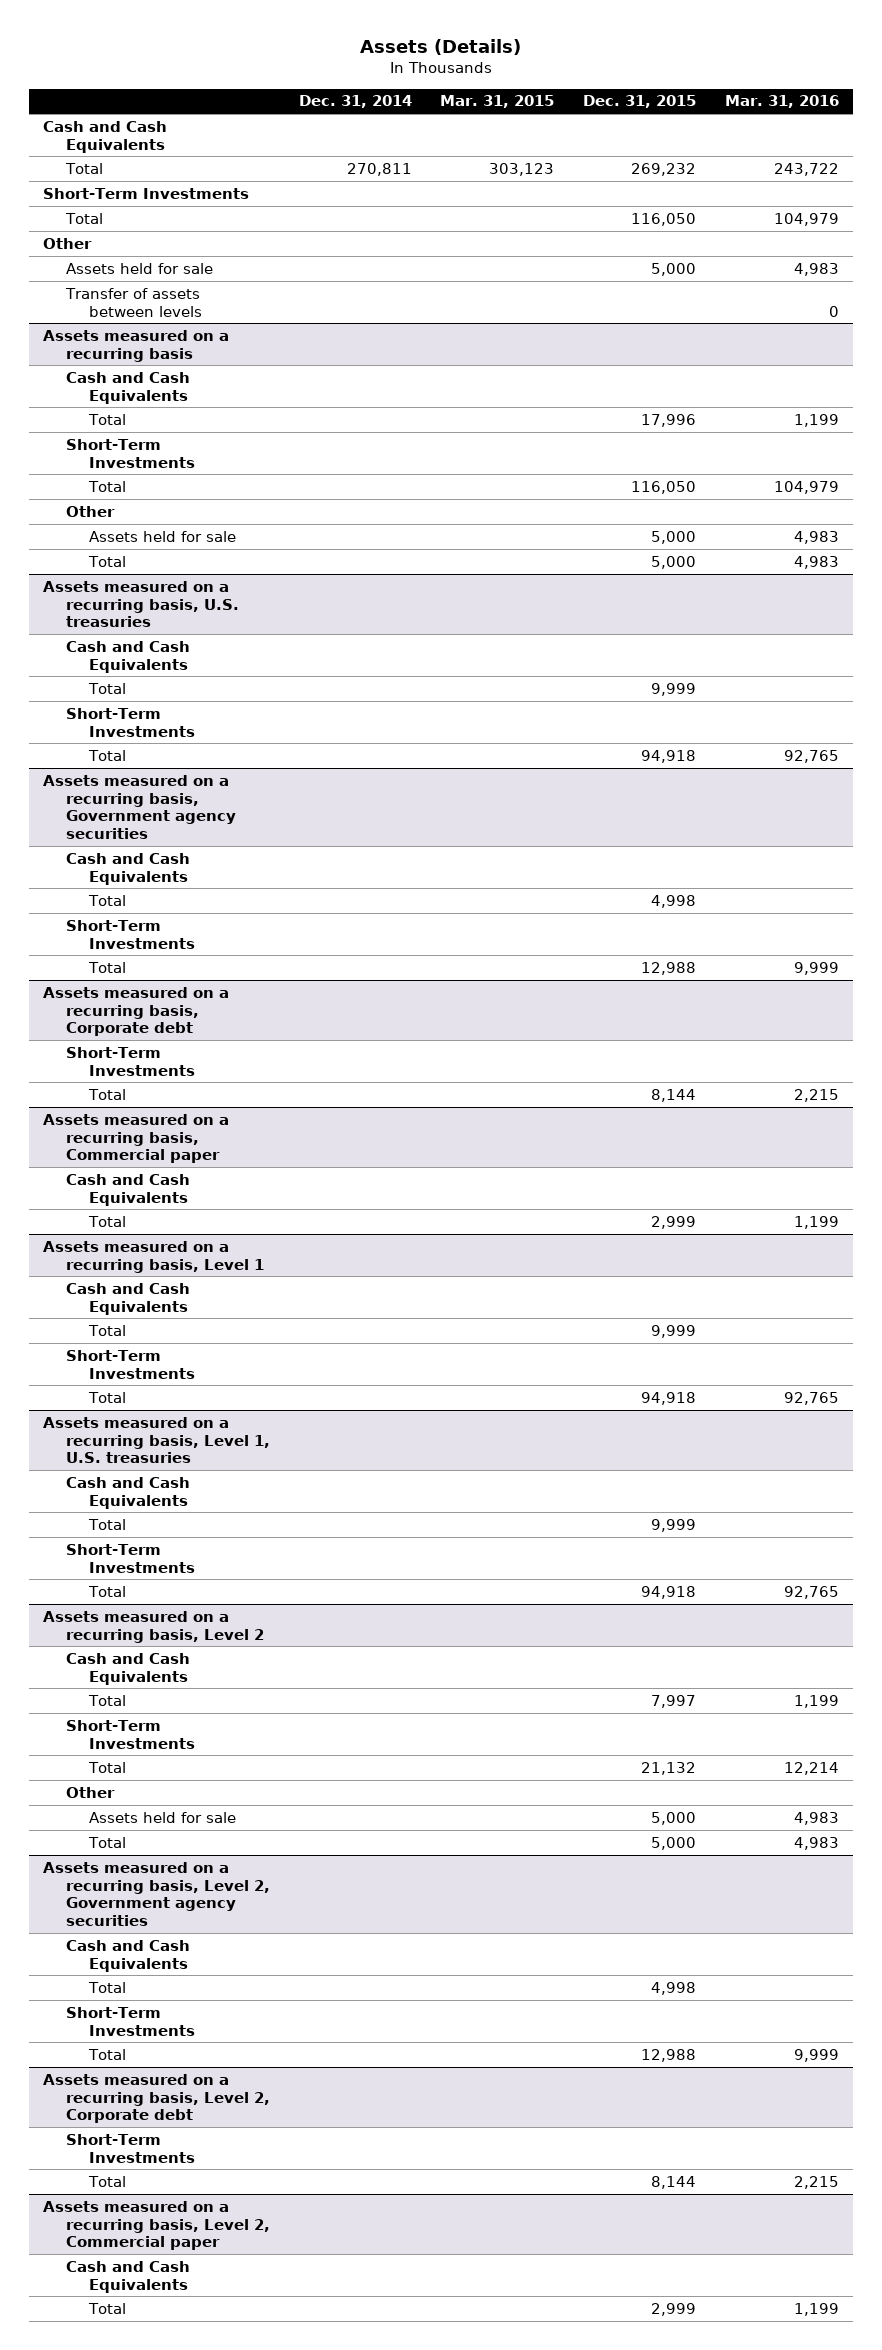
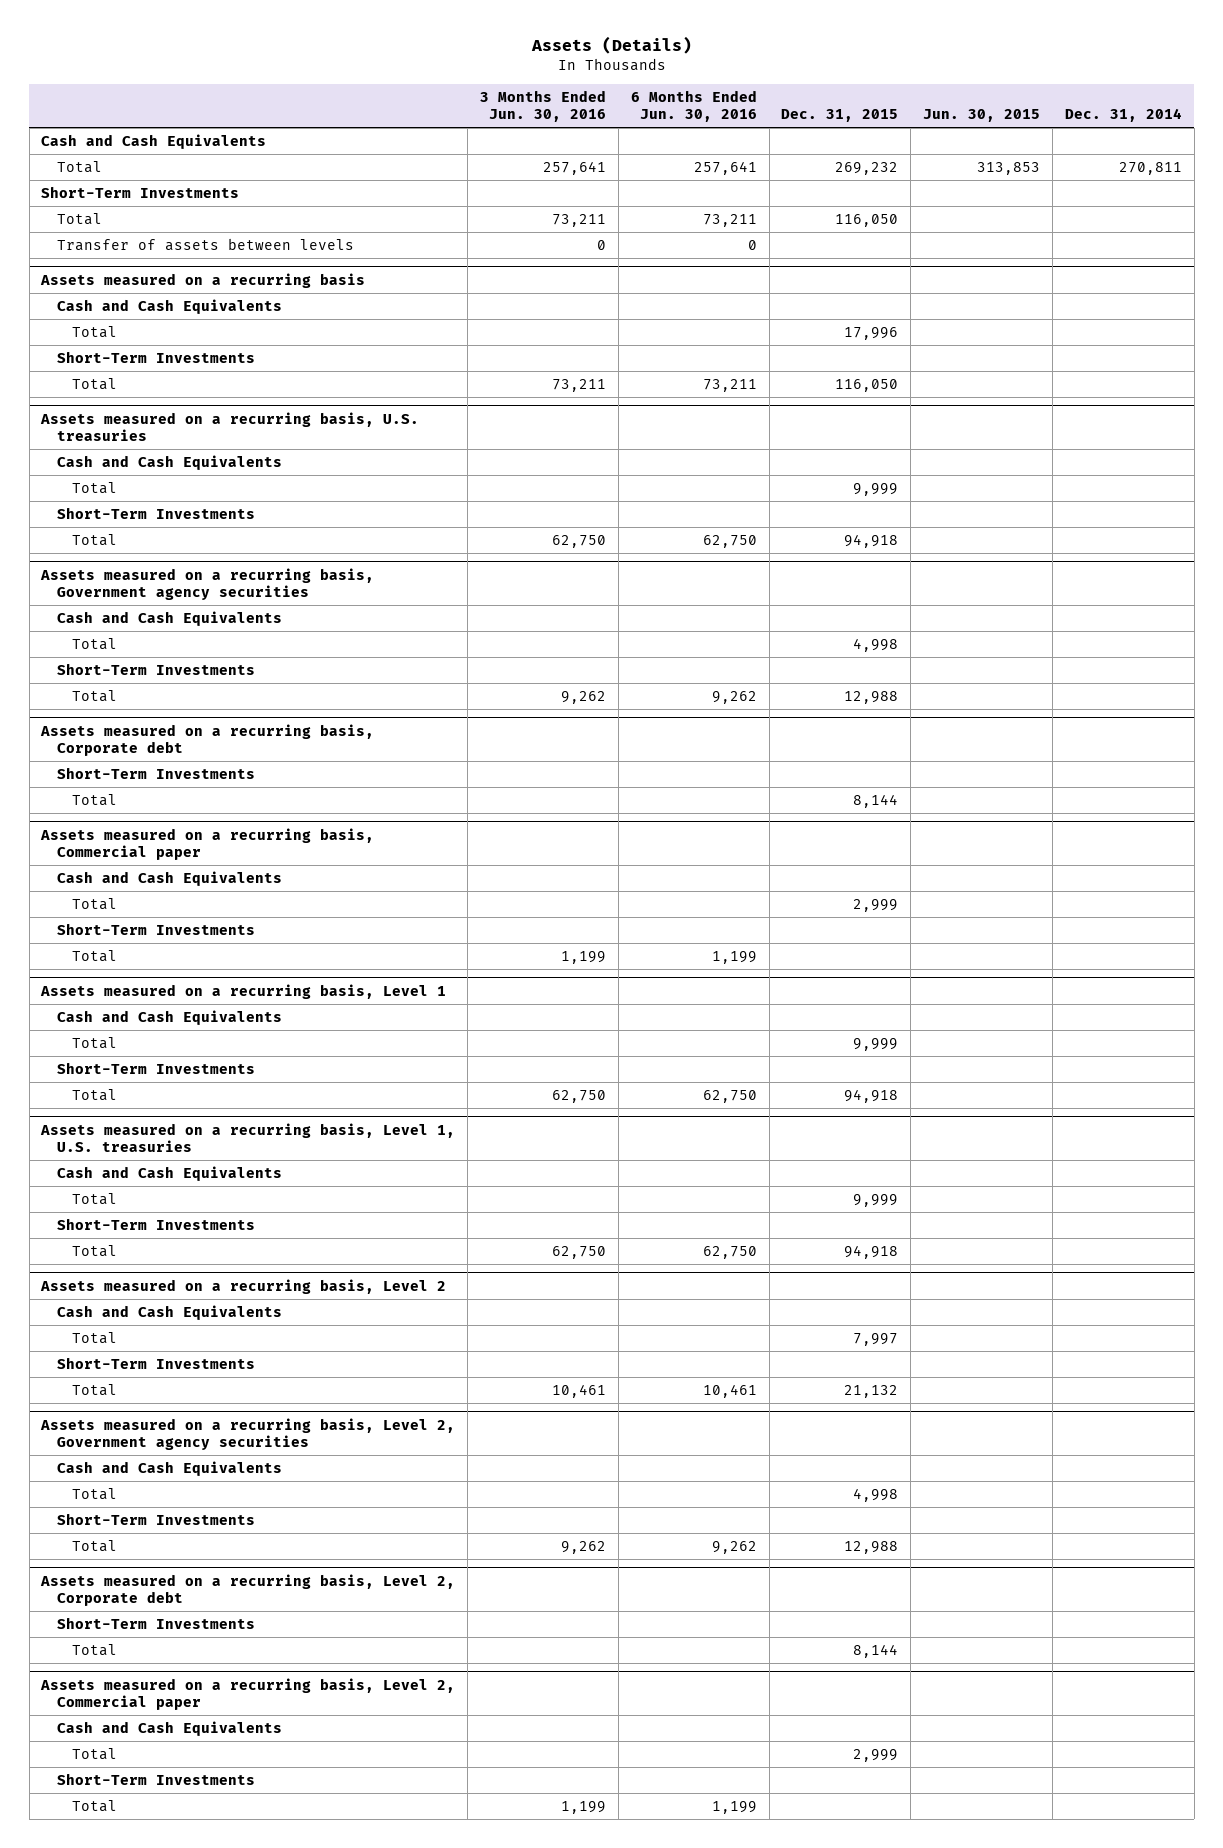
[440,95,555,109] Mar. 31, 2015 -> none
[724,95,839,109] Mar. 31, 2016 -> none
none -> [480,89,607,122] 3 Months Ended Jun. 30, 2016
none -> [630,89,757,122] 6 Months Ended Jun. 30, 2016
none -> [923,108,1041,122] Jun. 30, 2015
[43,237,93,249] Other -> none
[66,262,214,274] Assets held for sale -> none
[66,505,116,517] Other -> none
[89,530,237,542] Assets held for sale -> none
[88,555,127,567] Total -> none
none -> [56,923,255,936] Short-Term Investments
none -> [72,950,118,963] Total
[66,1786,116,1798] Other -> none
[89,1811,237,1823] Assets held for sale -> none
[88,1836,127,1848] Total -> none
none -> [56,1773,255,1786] Short-Term Investments
none -> [72,1800,118,1813] Total

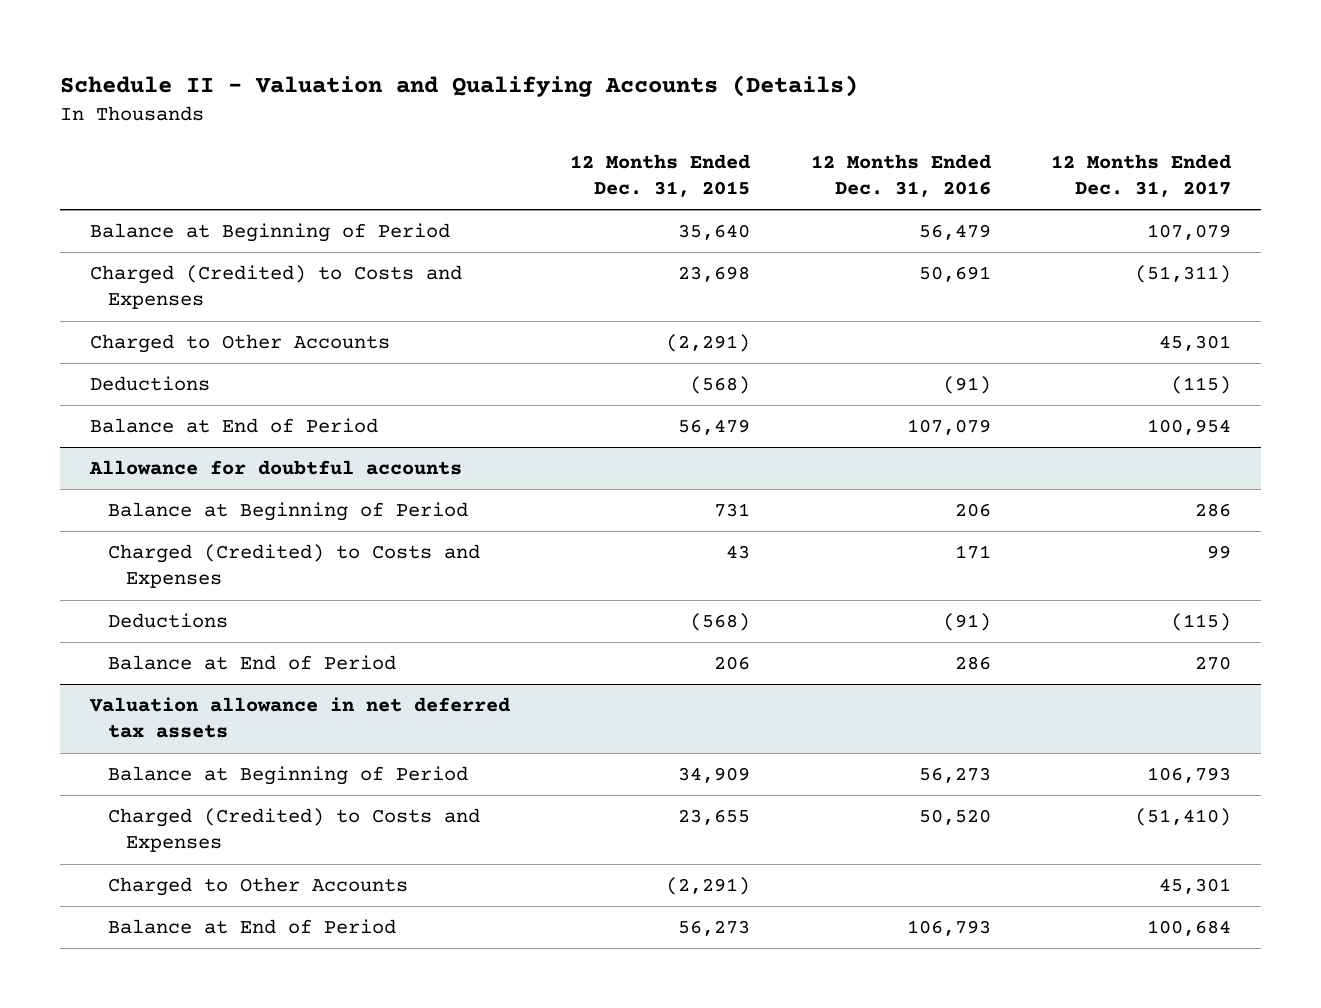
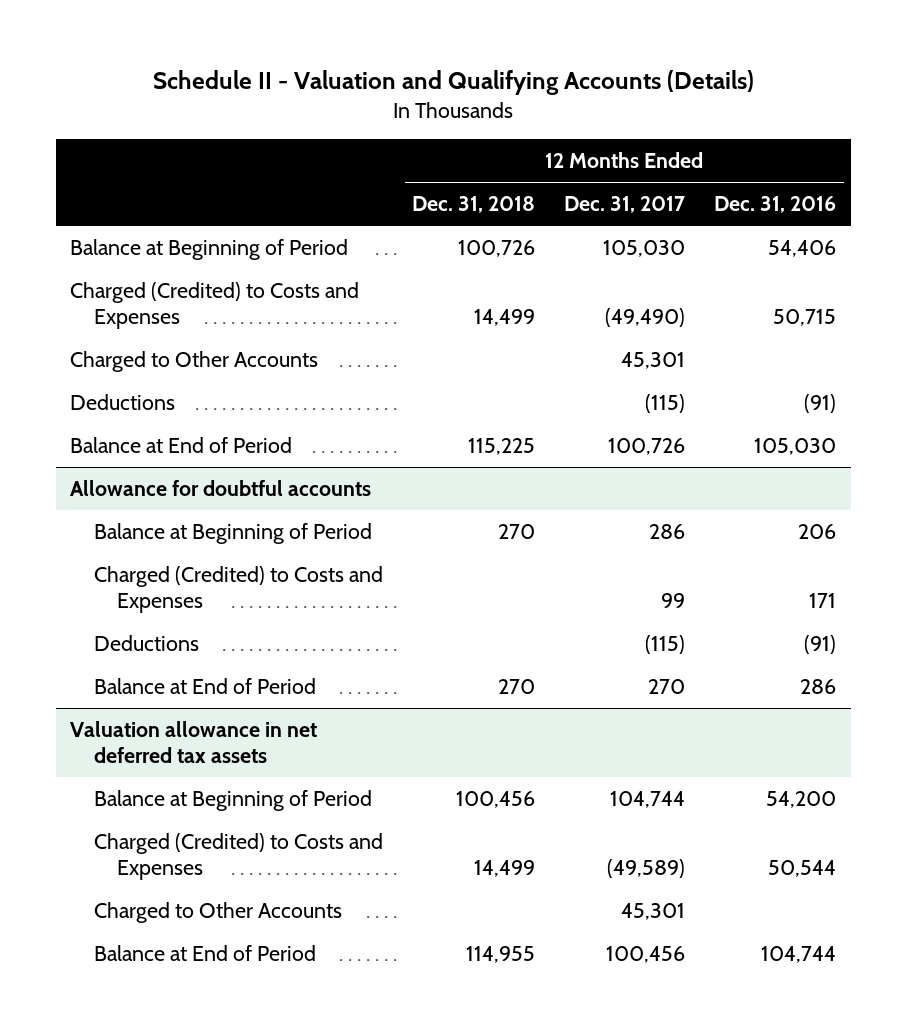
[570,154,751,198] 12 Months Ended Dec. 31, 2015 -> none
none -> [412,196,536,214] Dec. 31, 2018
[918,224,991,241] 56,479 -> [768,239,837,257] 54,406
[1146,224,1231,241] 107,079 -> [603,239,686,257] 105,030
[918,266,991,283] 50,691 -> [773,309,837,327] 50,715
[1134,265,1231,284] (51,311) -> [605,308,686,328] (49,490)
[906,419,991,436] 107,079 -> [754,437,837,455] 105,030
[1146,419,1231,436] 100,954 -> [608,437,686,455] 100,726
[918,767,991,784] 56,273 -> [766,790,837,808] 54,200
[1146,767,1231,784] 106,793 -> [610,790,686,808] 104,744
[918,809,991,826] 50,520 -> [768,860,837,878] 50,544
[1134,808,1231,827] (51,410) -> [607,859,686,879] (49,589)
[906,920,991,937] 106,793 -> [761,945,837,963] 104,744
[1146,920,1231,937] 100,684 -> [606,945,686,963] 100,456

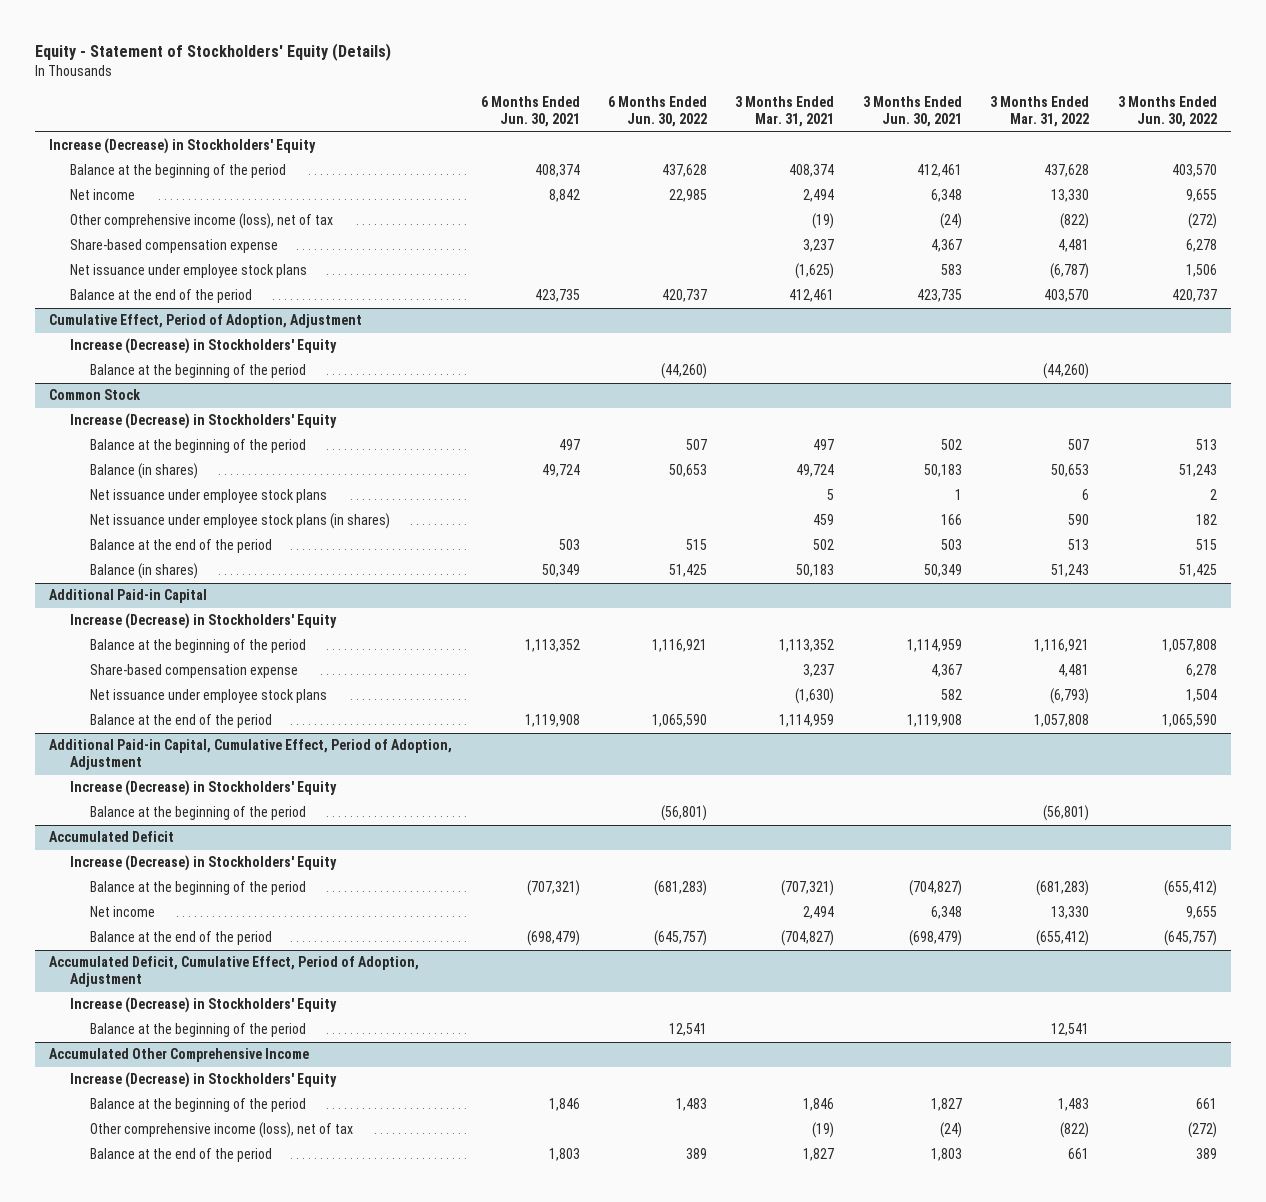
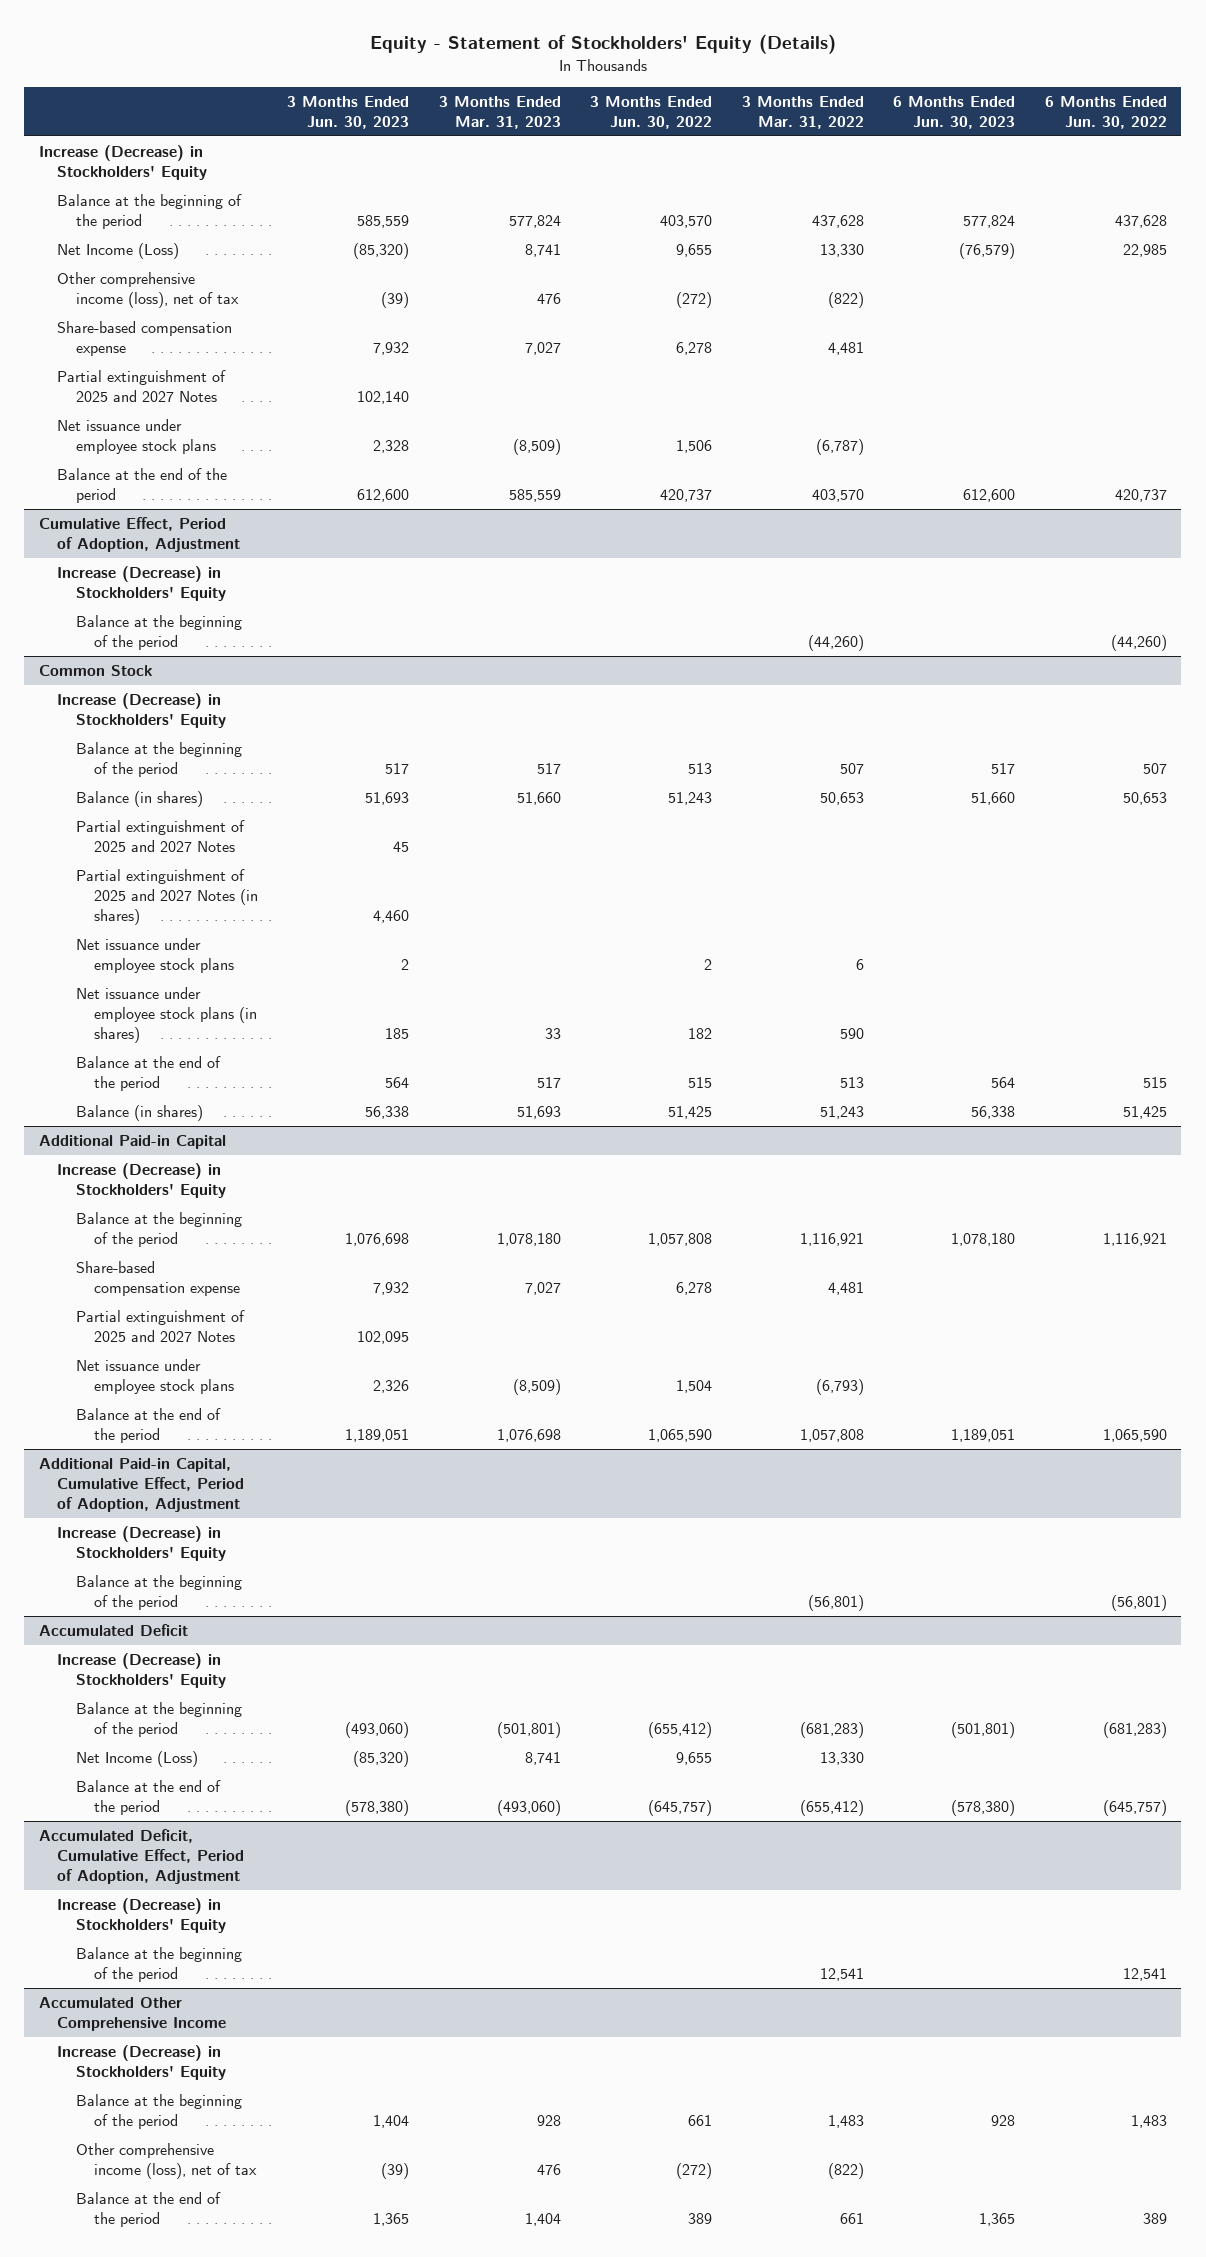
[480,96,580,128] 6 Months Ended Jun. 30, 2021 -> none
[735,96,835,128] 3 Months Ended Mar. 31, 2021 -> none
[862,96,962,128] 3 Months Ended Jun. 30, 2021 -> none
none -> [287,95,410,129] 3 Months Ended Jun. 30, 2023
none -> [438,95,561,129] 3 Months Ended Mar. 31, 2023
none -> [893,95,1016,129] 6 Months Ended Jun. 30, 2023
[69,189,135,201] Net income -> [57,243,180,260] Net Income (Loss)
none -> [57,370,227,402] Partial extinguishment of 2025 and 2027 Notes
none -> [75,820,245,852] Partial extinguishment of 2025 and 2027 Notes
none -> [75,869,258,925] Partial extinguishment of 2025 and 2027 Notes (in shares)
none -> [75,1310,245,1342] Partial extinguishment of 2025 and 2027 Notes
[90,906,156,918] Net income -> [75,1751,198,1768] Net Income (Loss)

